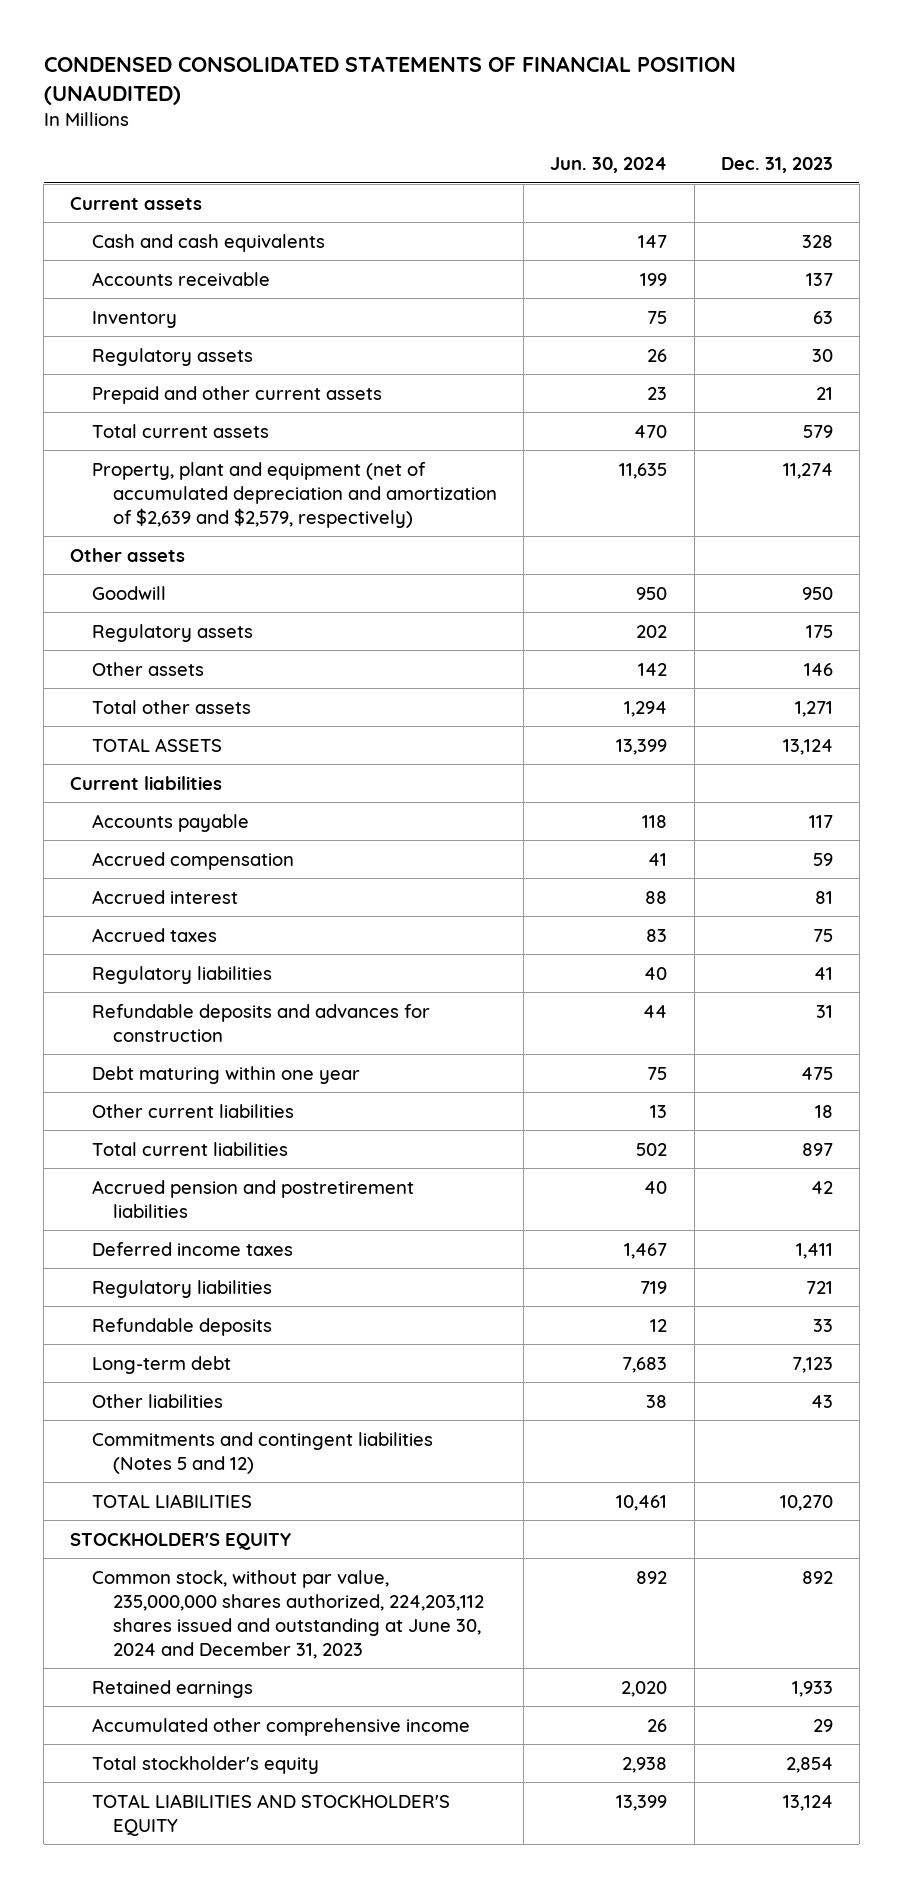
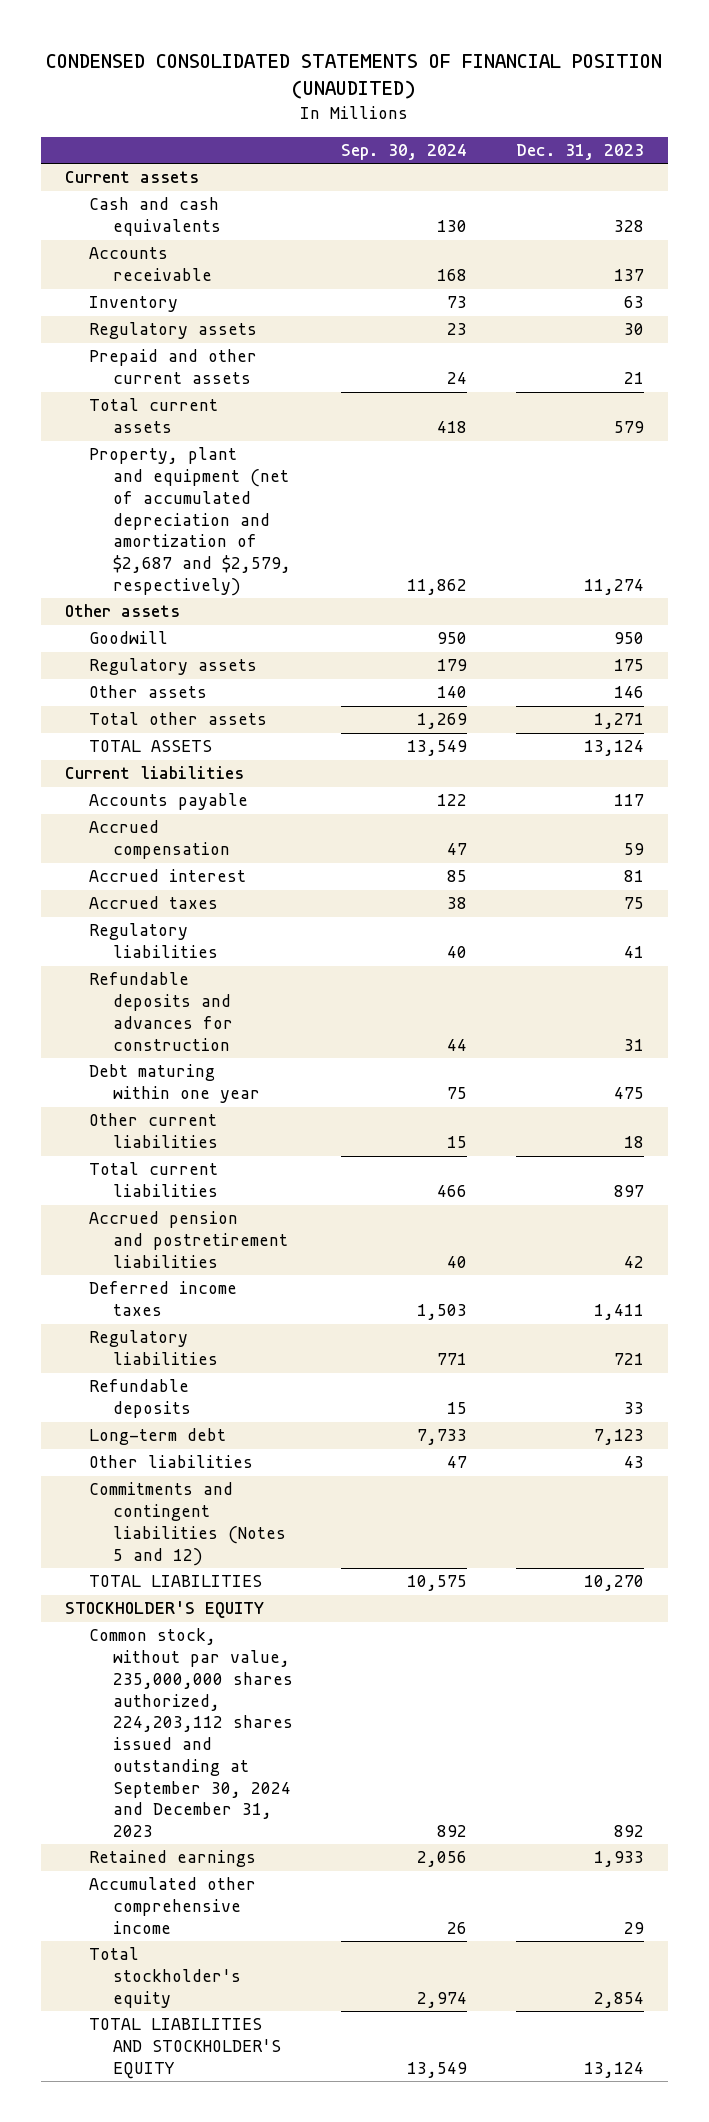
[550,157,668,174] Jun. 30, 2024 -> none
none -> [341,144,468,161] Sep. 30, 2024
[91,461,498,528] Property, plant and equipment (net of accumulated depreciation and amortization of $2,639 and $2,579, respectively) -> [89,447,291,596] Property, plant and equipment (net of accumulated depreciation and amortization of $2,687 and $2,579, respectively)
[91,1569,485,1659] Common stock, without par value, 235,000,000 shares authorized, 224,203,112 shares issued and outstanding at June 30, 2024 and December 31, 2023 -> [89,1628,293,1838] Common stock, without par value, 235,000,000 shares authorized, 224,203,112 shares issued and outstanding at September 30, 2024 and December 31, 2023

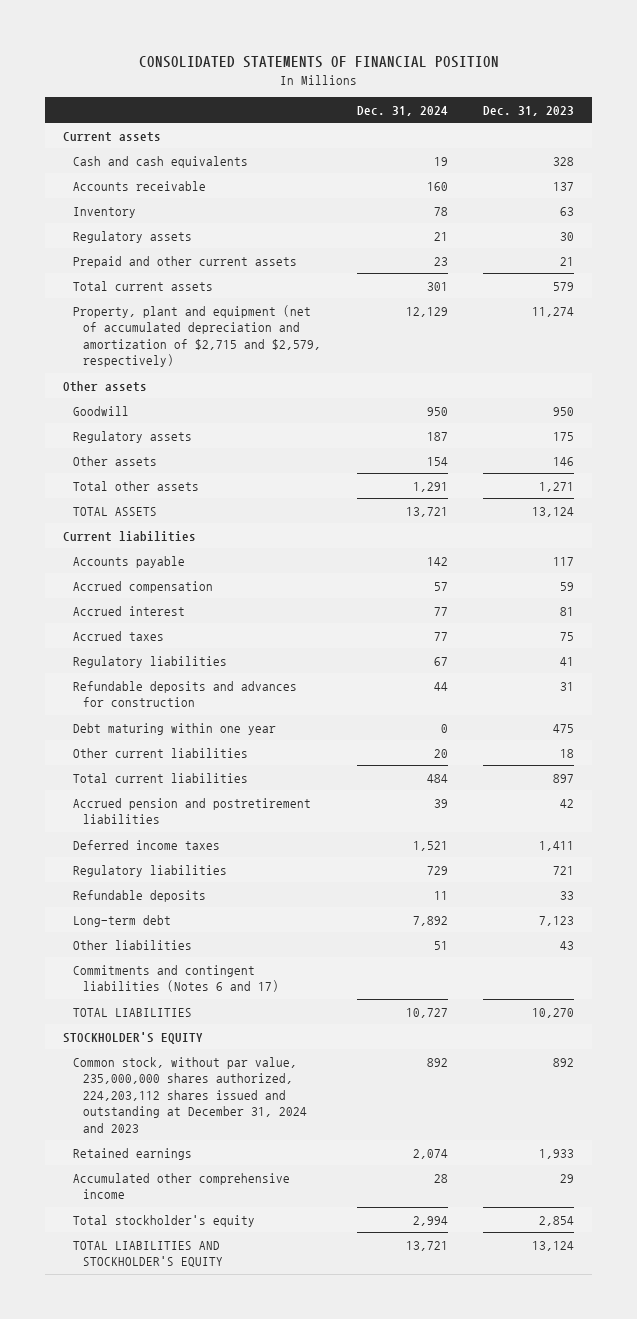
[46,54,663,100] CONDENSED CONSOLIDATED STATEMENTS OF FINANCIAL POSITION (UNAUDITED) -> [138,55,499,68] CONSOLIDATED STATEMENTS OF FINANCIAL POSITION
[341,144,468,161] Sep. 30, 2024 -> none
none -> [356,105,448,116] Dec. 31, 2024
[89,447,291,596] Property, plant and equipment (net of accumulated depreciation and amortization of $2,687 and $2,579, respectively) -> [73,304,322,368] Property, plant and equipment (net of accumulated depreciation and amortization of $2,715 and $2,579, respectively)
[89,1482,286,1566] Commitments and contingent liabilities (Notes 5 and 12) -> [73,964,280,993] Commitments and contingent liabilities (Notes 6 and 17)
[89,1628,293,1838] Common stock, without par value, 235,000,000 shares authorized, 224,203,112 shares issued and outstanding at September 30, 2024 and December 31, 2023 -> [73,1056,308,1133] Common stock, without par value, 235,000,000 shares authorized, 224,203,112 shares issued and outstanding at December 31, 2024 and 2023

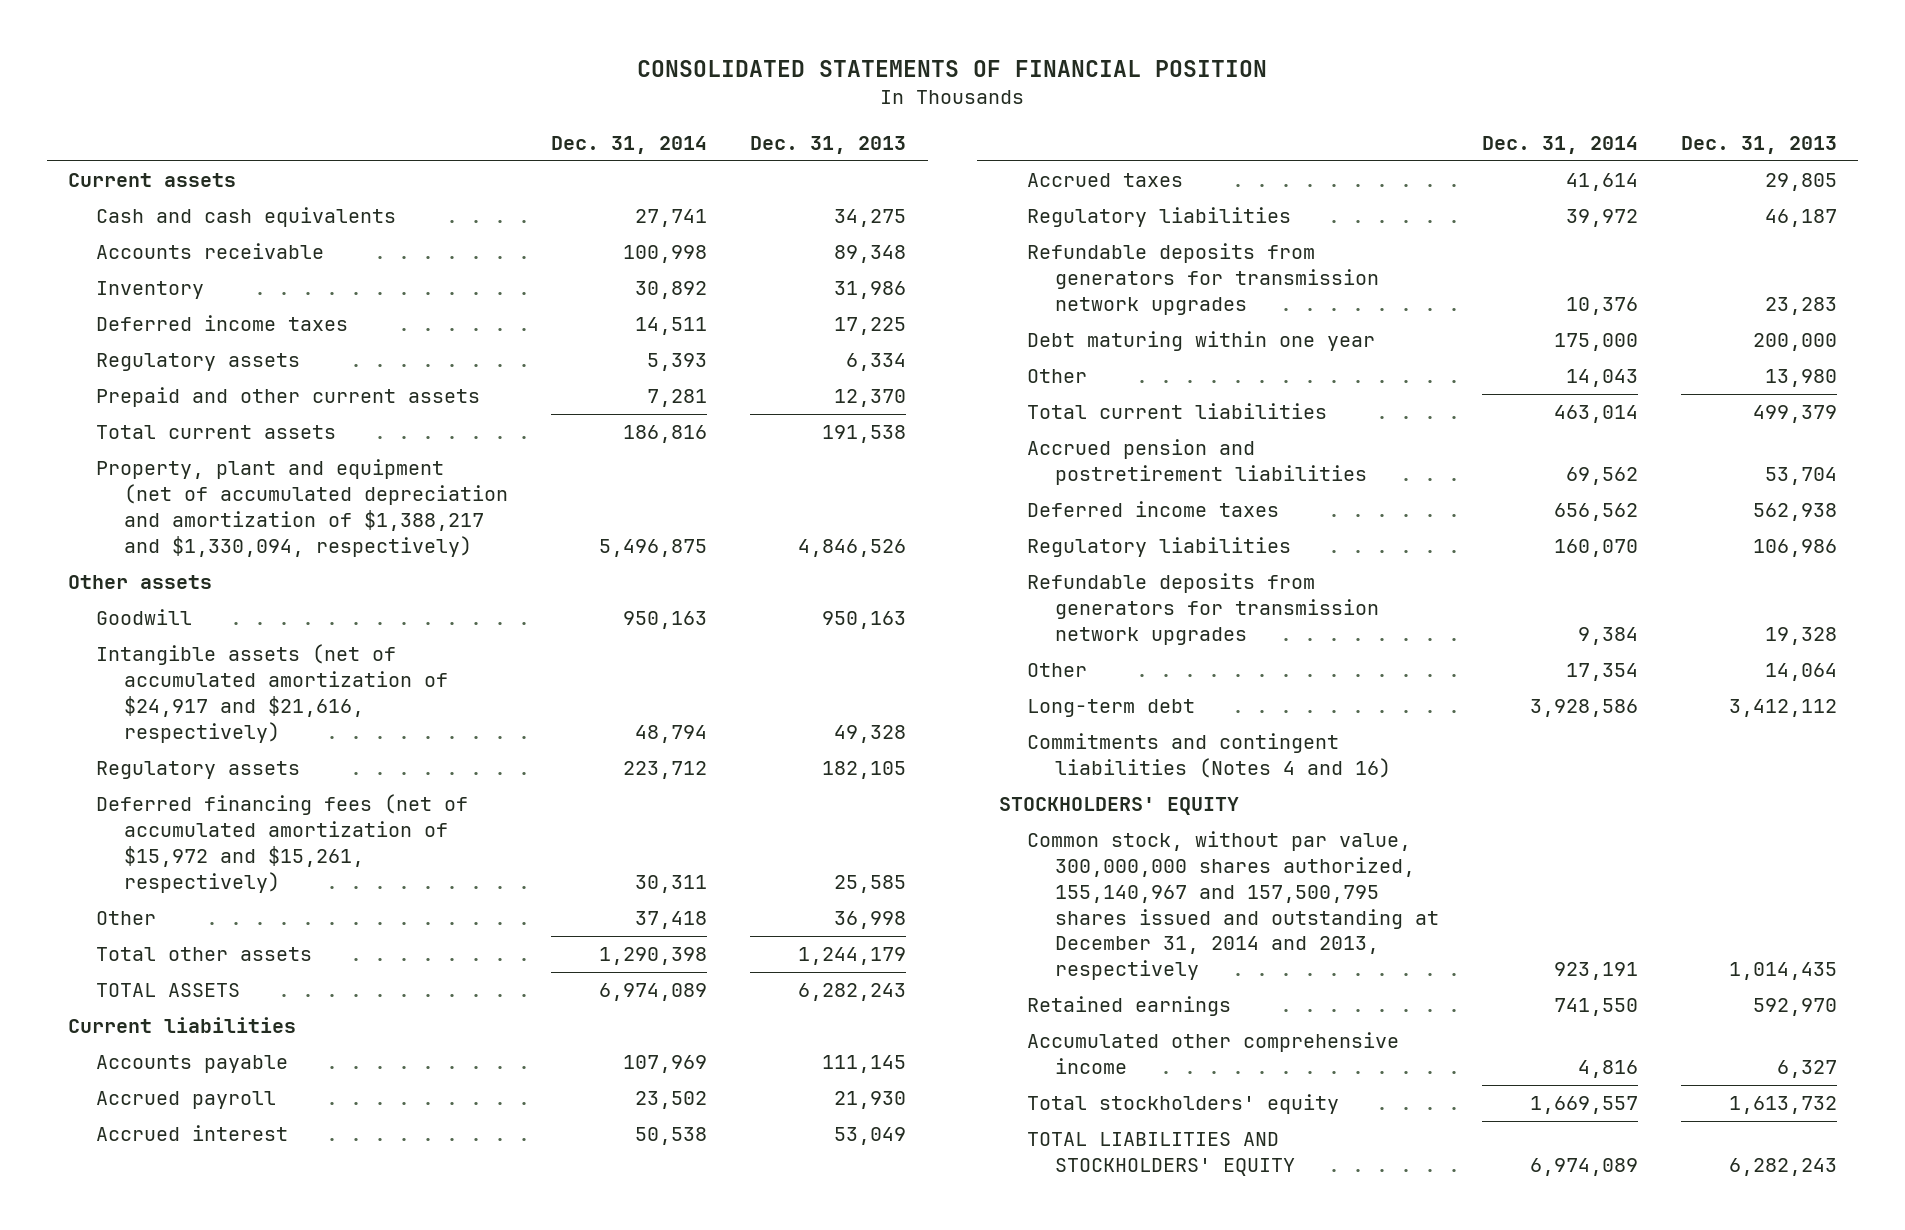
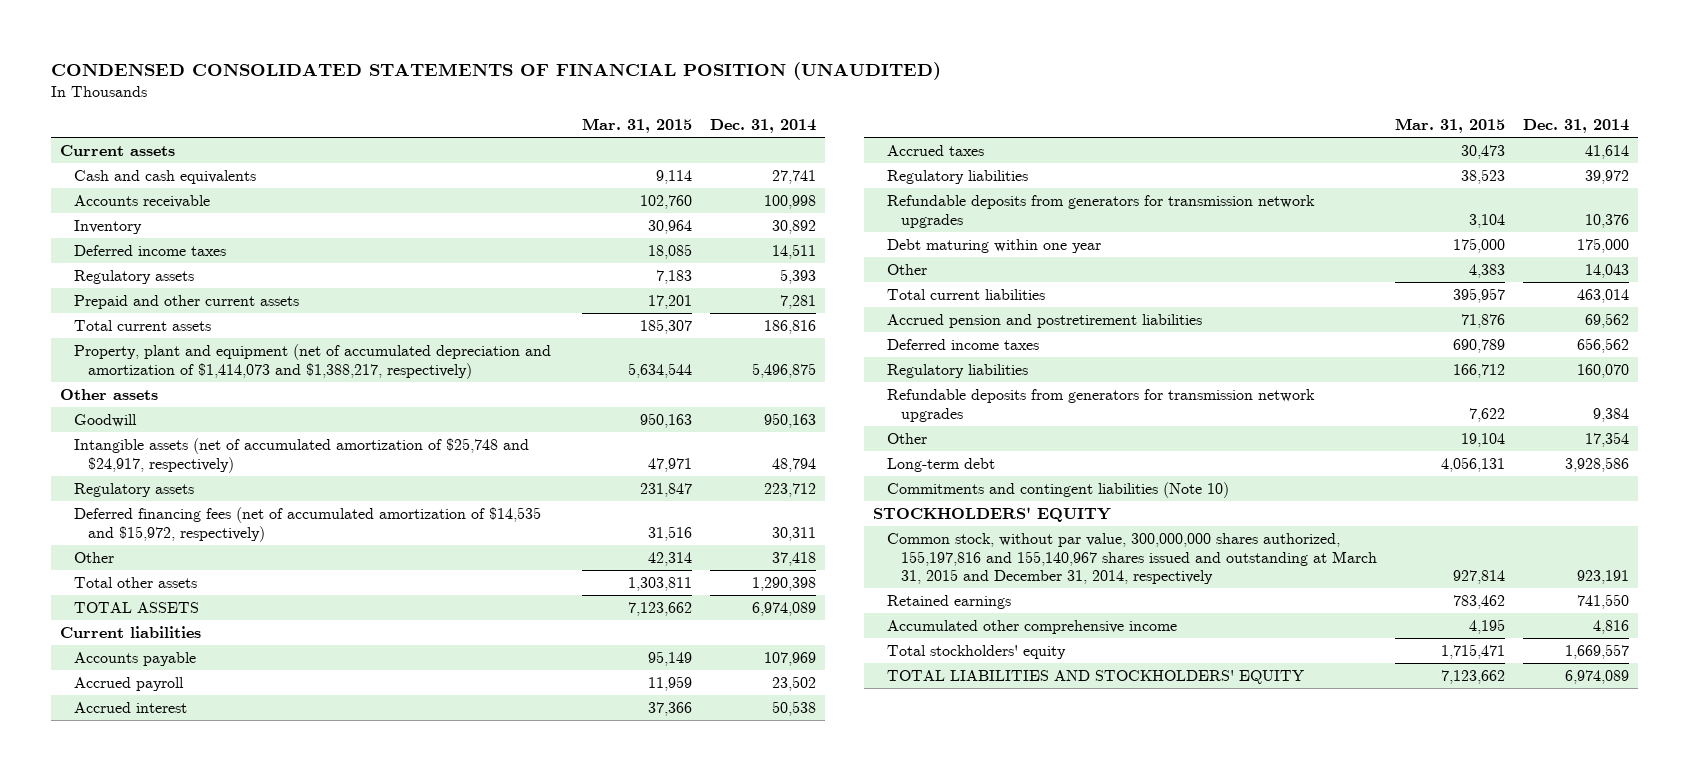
[637,60,1268,78] CONSOLIDATED STATEMENTS OF FINANCIAL POSITION -> [51,61,942,80] CONDENSED CONSOLIDATED STATEMENTS OF FINANCIAL POSITION (UNAUDITED)
[750,135,907,154] Dec. 31, 2013 -> none
none -> [581,118,692,134] Mar. 31, 2015
[96,459,509,557] Property, plant and equipment (net of accumulated depreciation and amortization of $1,388,217 and $1,330,094, respectively) -> [74,343,552,379] Property, plant and equipment (net of accumulated depreciation and amortization of $1,414,073 and $1,388,217, respectively)
[96,644,449,743] Intangible assets (net of accumulated amortization of $24,917 and $21,616, respectively) -> [74,437,530,473] Intangible assets (net of accumulated amortization of $25,748 and $24,917, respectively)
[96,794,469,893] Deferred financing fees (net of accumulated amortization of $15,972 and $15,261, respectively) -> [74,506,542,542] Deferred financing fees (net of accumulated amortization of $14,535 and $15,972, respectively)
[1026,733,1391,779] Commitments and contingent liabilities (Notes 4 and 16) -> [886,481,1229,498] Commitments and contingent liabilities (Note 10)
[1026,831,1439,981] Common stock, without par value, 300,000,000 shares authorized, 155,140,967 and 157,500,795 shares issued and outstanding at December 31, 2014 and 2013, respectively -> [886,532,1377,585] Common stock, without par value, 300,000,000 shares authorized, 155,197,816 and 155,140,967 shares issued and outstanding at March 31, 2015 and December 31, 2014, respectively

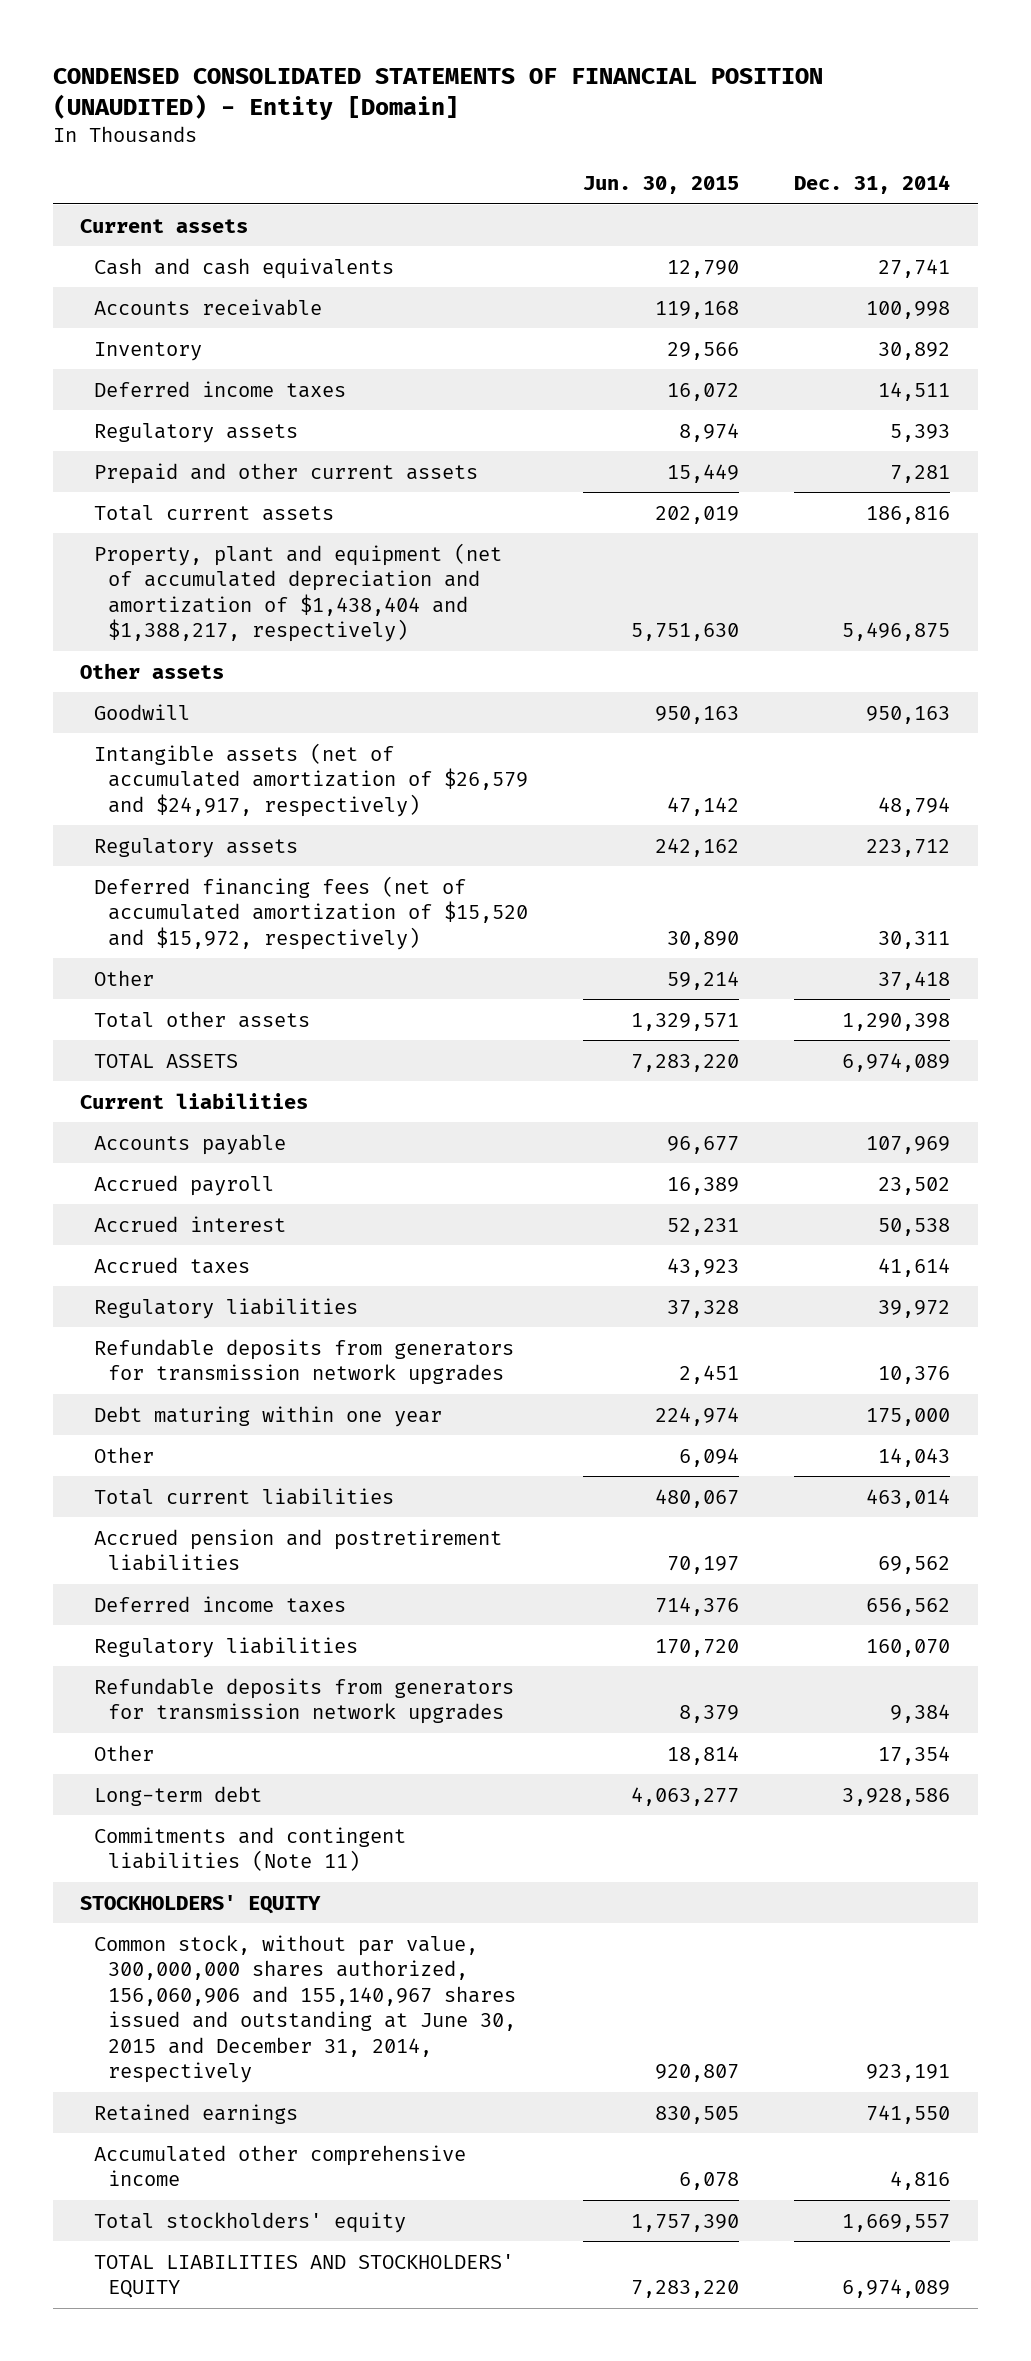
[51,61,942,80] CONDENSED CONSOLIDATED STATEMENTS OF FINANCIAL POSITION (UNAUDITED) -> [52,67,823,120] CONDENSED CONSOLIDATED STATEMENTS OF FINANCIAL POSITION (UNAUDITED) - Entity [Domain]
[581,118,692,134] Mar. 31, 2015 -> none
none -> [583,175,740,194] Jun. 30, 2015
[74,343,552,379] Property, plant and equipment (net of accumulated depreciation and amortization of $1,414,073 and $1,388,217, respectively) -> [94,542,503,643] Property, plant and equipment (net of accumulated depreciation and amortization of $1,438,404 and $1,388,217, respectively)
[74,437,530,473] Intangible assets (net of accumulated amortization of $25,748 and $24,917, respectively) -> [94,742,529,817] Intangible assets (net of accumulated amortization of $26,579 and $24,917, respectively)
[74,506,542,542] Deferred financing fees (net of accumulated amortization of $14,535 and $15,972, respectively) -> [94,875,529,950] Deferred financing fees (net of accumulated amortization of $15,520 and $15,972, respectively)
[886,481,1229,498] Commitments and contingent liabilities (Note 10) -> [94,1826,407,1872] Commitments and contingent liabilities (Note 11)
[886,532,1377,585] Common stock, without par value, 300,000,000 shares authorized, 155,197,816 and 155,140,967 shares issued and outstanding at March 31, 2015 and December 31, 2014, respectively -> [94,1934,517,2084] Common stock, without par value, 300,000,000 shares authorized, 156,060,906 and 155,140,967 shares issued and outstanding at June 30, 2015 and December 31, 2014, respectively

